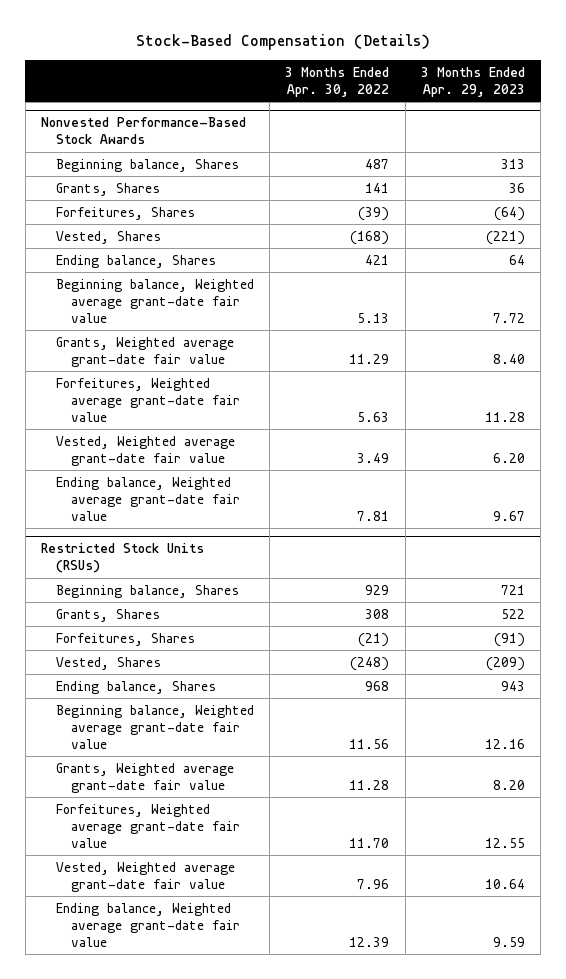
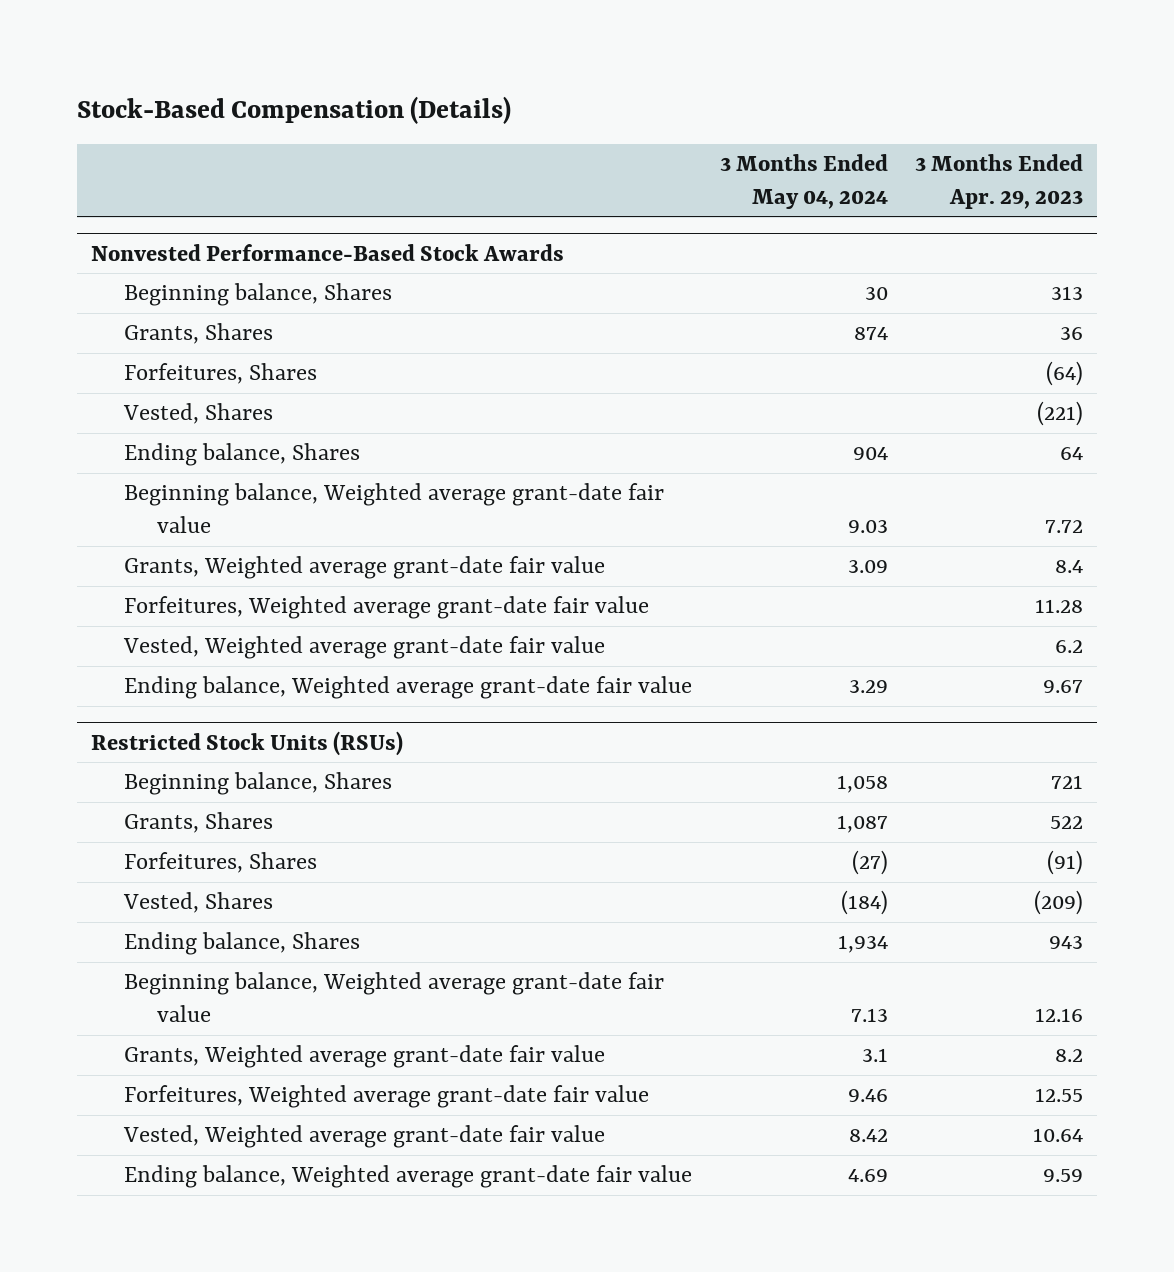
[285,66,390,97] 3 Months Ended Apr. 30, 2022 -> none
none -> [719,153,888,210] 3 Months Ended May 04, 2024
[492,353,525,364] 8.40 -> [1054,560,1083,574] 8.4
[492,452,525,463] 6.20 -> [1054,640,1083,654] 6.2
[492,779,525,790] 8.20 -> [1054,1049,1083,1063] 8.2

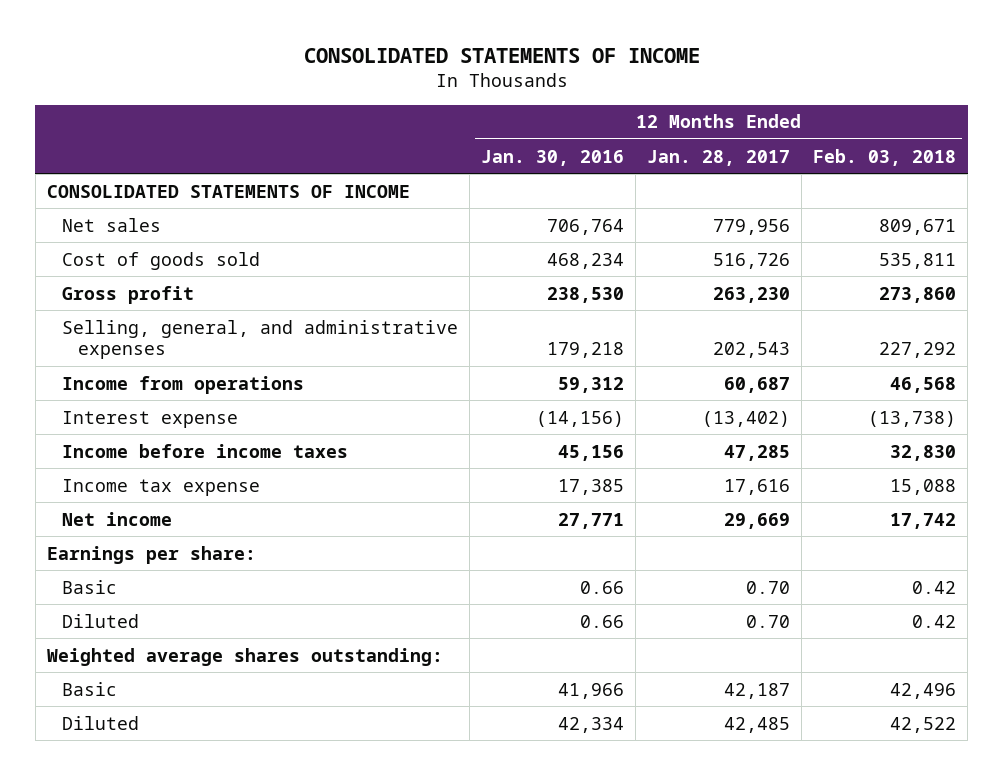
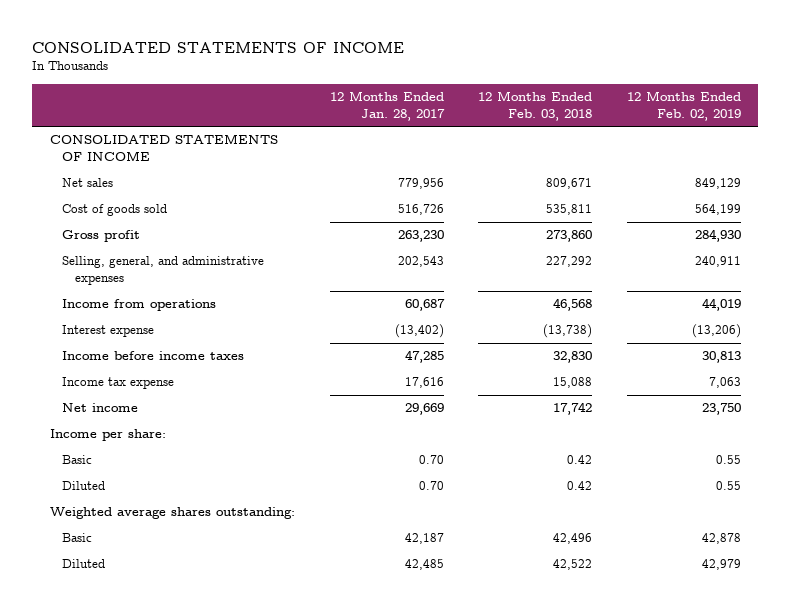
[481,149,625,166] Jan. 30, 2016 -> none
none -> [627,91,742,121] 12 Months Ended Feb. 02, 2019
[46,545,256,564] Earnings per share: -> [49,429,166,442] Income per share:

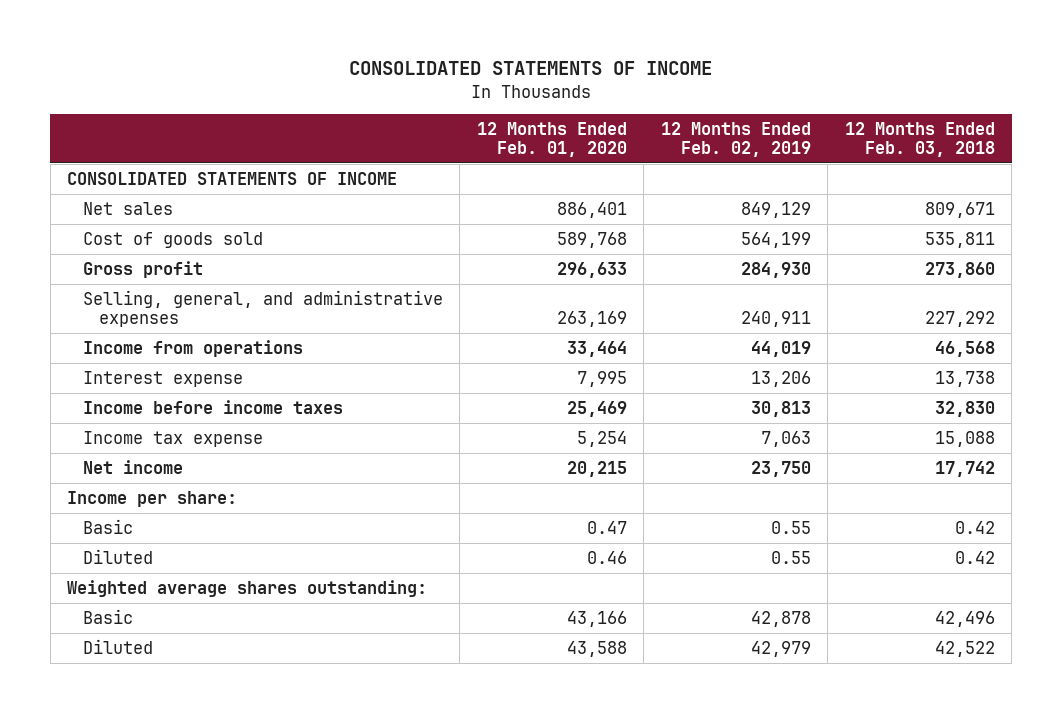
[329,91,445,121] 12 Months Ended Jan. 28, 2017 -> none
none -> [476,121,627,157] 12 Months Ended Feb. 01, 2020
[543,324,593,339] (13,738) -> [934,370,995,387] 13,738
[692,324,742,339] (13,206) -> [750,370,811,387] 13,206

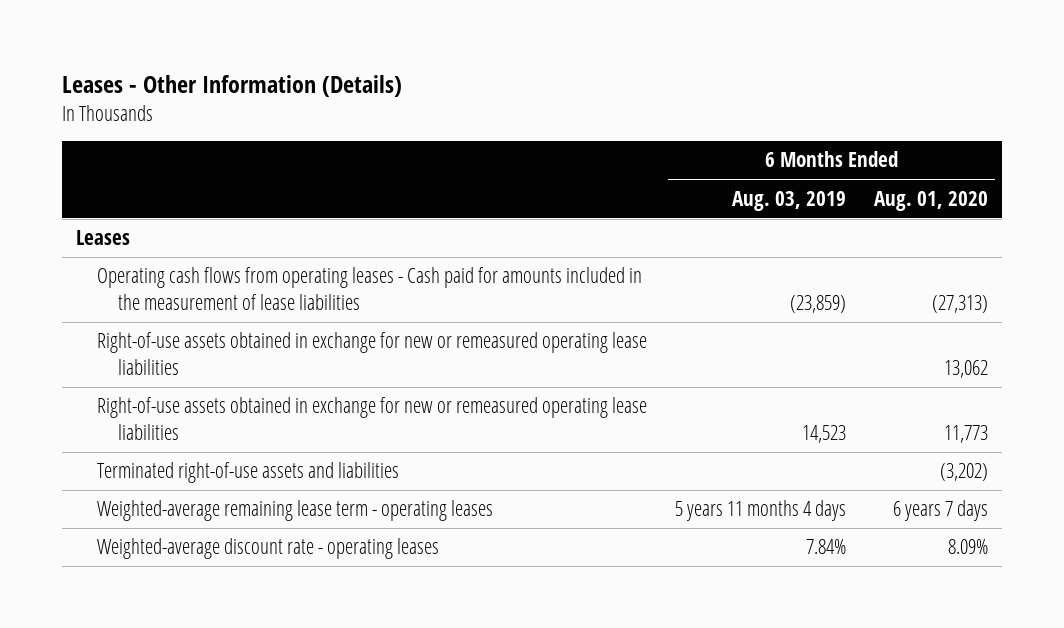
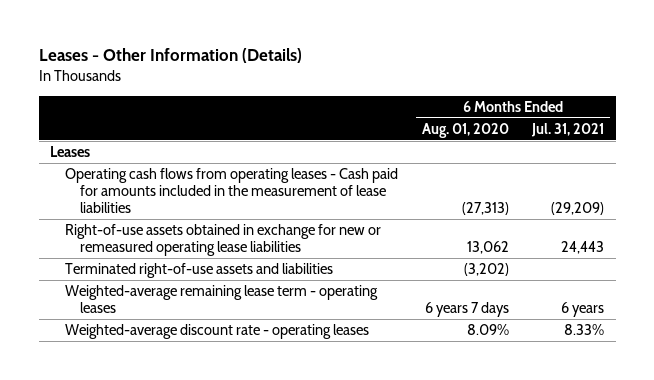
[732,190,847,211] Aug. 03, 2019 -> none
none -> [530,122,604,137] Jul. 31, 2021
[96,397,647,440] Right-of-use assets obtained in exchange for new or remeasured operating lease liabilities -> none

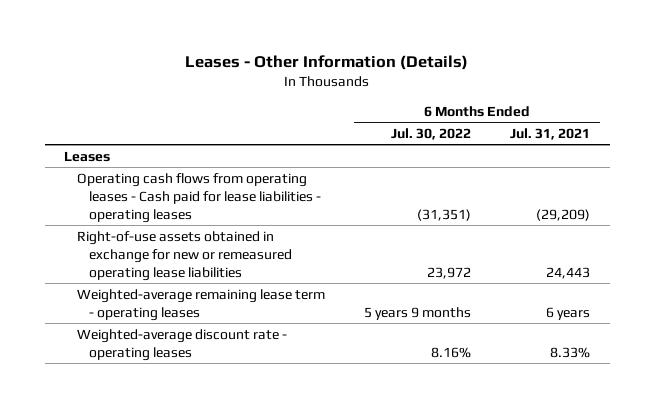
[421,122,509,138] Aug. 01, 2020 -> none
none -> [391,127,472,140] Jul. 30, 2022
[65,168,399,214] Operating cash flows from operating leases - Cash paid for amounts included in the measurement of lease liabilities -> [76,172,322,223] Operating cash flows from operating leases - Cash paid for lease liabilities - operating leases
[65,263,334,279] Terminated right-of-use assets and liabilities -> none

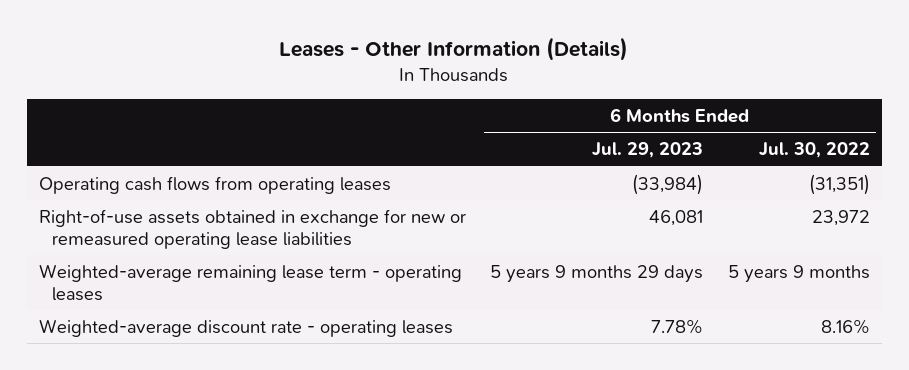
[510,127,591,140] Jul. 31, 2021 -> none
none -> [592,142,704,159] Jul. 29, 2023
[64,150,111,162] Leases -> none
[76,172,322,223] Operating cash flows from operating leases - Cash paid for lease liabilities - operating leases -> [39,175,392,194] Operating cash flows from operating leases

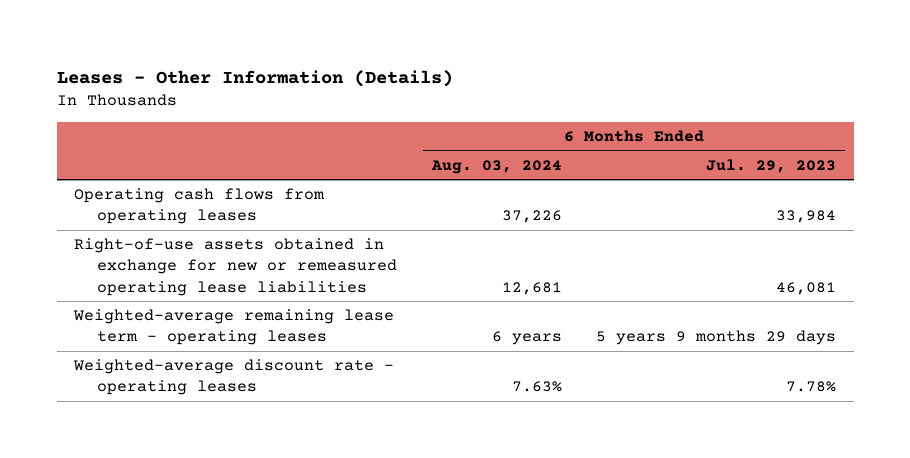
[758,142,870,159] Jul. 30, 2022 -> none
none -> [430,159,562,174] Aug. 03, 2024
[632,173,704,195] (33,984) -> [776,210,837,224] 33,984

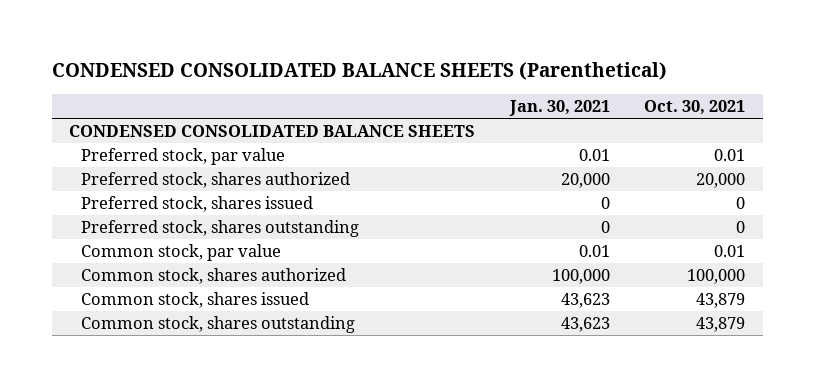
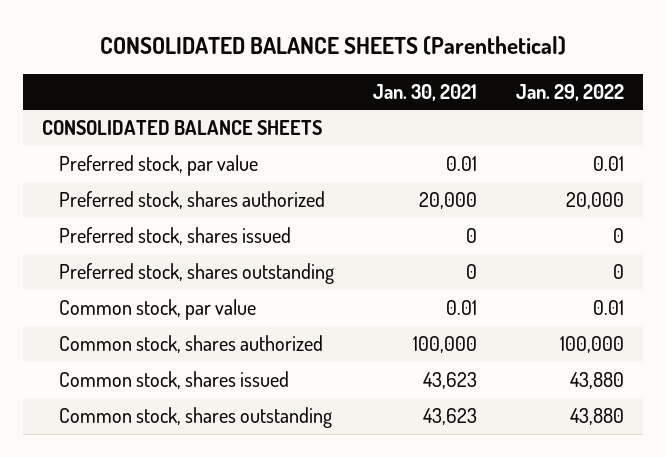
[51,62,667,81] CONDENSED CONSOLIDATED BALANCE SHEETS (Parenthetical) -> [100,35,567,55] CONSOLIDATED BALANCE SHEETS (Parenthetical)
[644,99,746,115] Oct. 30, 2021 -> none
none -> [516,83,625,101] Jan. 29, 2022
[68,125,475,138] CONDENSED CONSOLIDATED BALANCE SHEETS -> [42,120,323,136] CONSOLIDATED BALANCE SHEETS

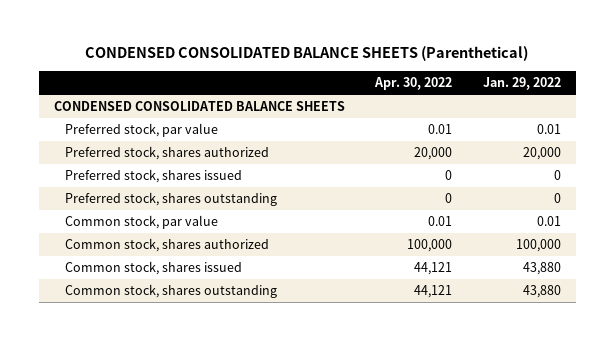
[100,35,567,55] CONSOLIDATED BALANCE SHEETS (Parenthetical) -> [85,46,529,62] CONDENSED CONSOLIDATED BALANCE SHEETS (Parenthetical)
[373,83,478,101] Jan. 30, 2021 -> none
none -> [374,77,453,91] Apr. 30, 2022
[42,120,323,136] CONSOLIDATED BALANCE SHEETS -> [54,101,346,112] CONDENSED CONSOLIDATED BALANCE SHEETS

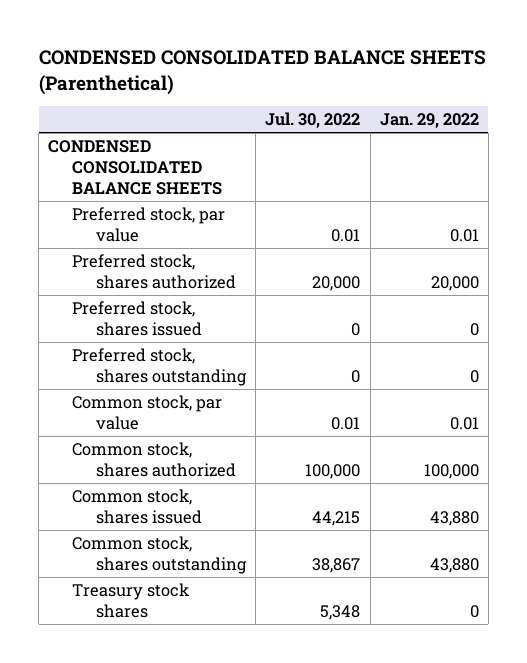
[374,77,453,91] Apr. 30, 2022 -> none
none -> [265,112,361,129] Jul. 30, 2022
none -> [72,582,191,619] Treasury stock shares

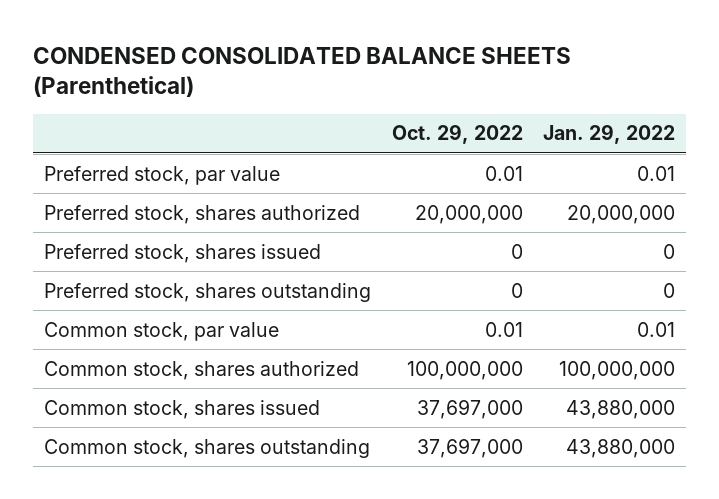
[265,112,361,129] Jul. 30, 2022 -> none
none -> [391,124,523,145] Oct. 29, 2022
[48,139,223,196] CONDENSED CONSOLIDATED BALANCE SHEETS -> none
[430,276,479,292] 20,000 -> [567,204,676,224] 20,000,000
[72,582,191,619] Treasury stock shares -> none
[423,464,479,480] 100,000 -> [559,360,676,380] 100,000,000
[429,511,479,527] 43,880 -> [566,399,676,419] 43,880,000
[429,558,479,574] 43,880 -> [566,438,676,458] 43,880,000

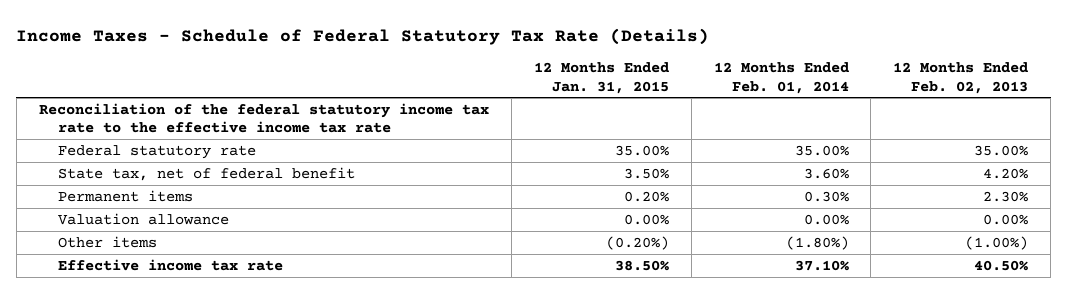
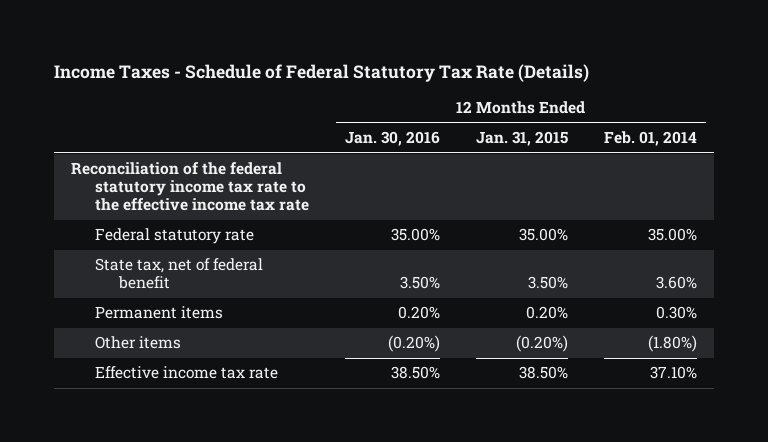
[893,62,1029,94] 12 Months Ended Feb. 02, 2013 -> none
none -> [345,131,441,147] Jan. 30, 2016
[58,212,230,225] Valuation allowance -> none

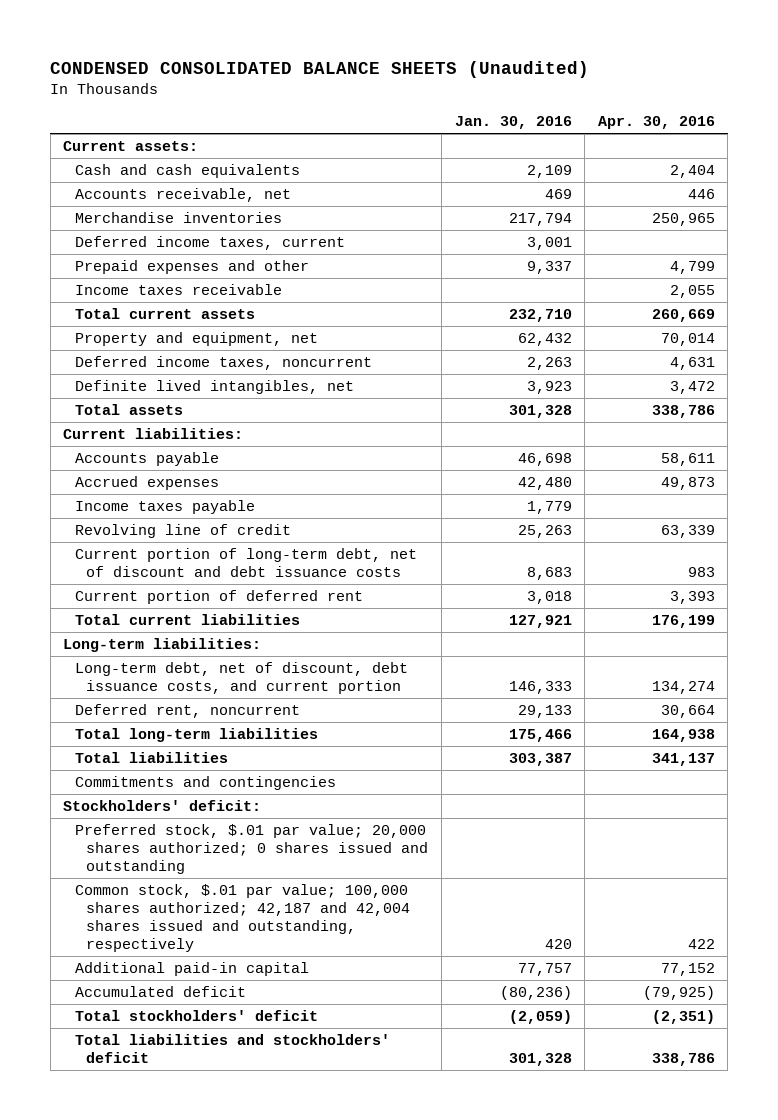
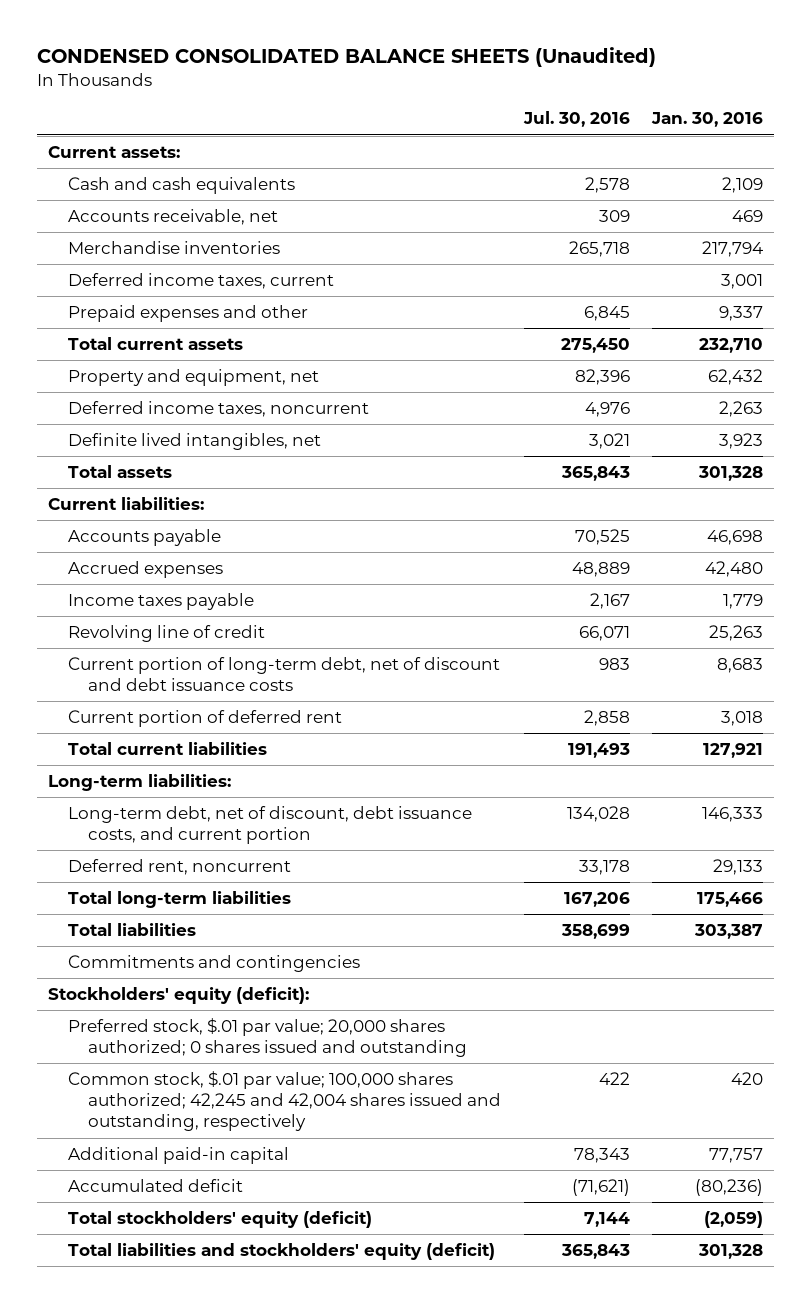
[597,116,715,130] Apr. 30, 2016 -> none
none -> [522,111,630,128] Jul. 30, 2016
[74,283,282,295] Income taxes receivable -> none
[63,799,262,811] Stockholders' deficit: -> [47,986,309,1004] Stockholders' equity (deficit):
[74,883,411,952] Common stock, $.01 par value; 100,000 shares authorized; 42,187 and 42,004 shares issued and outstanding, respectively -> [68,1070,502,1132] Common stock, $.01 par value; 100,000 shares authorized; 42,245 and 42,004 shares issued and outstanding, respectively
[74,1009,318,1021] Total stockholders' deficit -> [68,1210,373,1228] Total stockholders' equity (deficit)
[74,1033,390,1063] Total liabilities and stockholders' deficit -> [68,1242,496,1260] Total liabilities and stockholders' equity (deficit)

